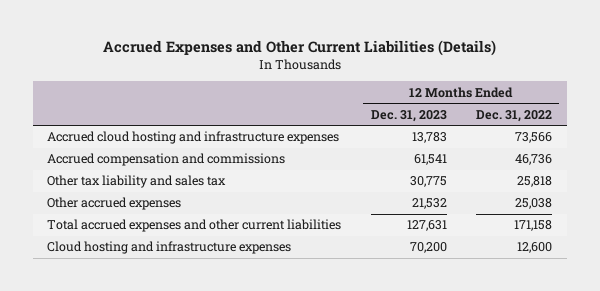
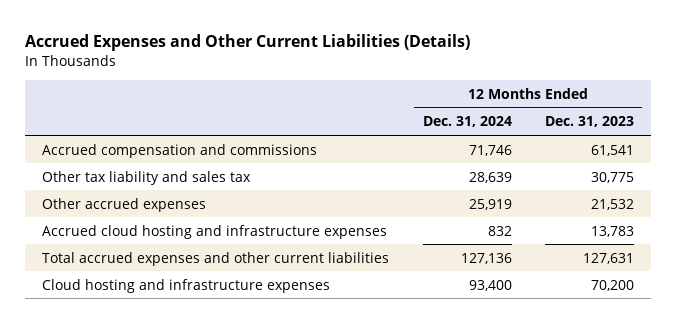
[476,109,553,122] Dec. 31, 2022 -> none
none -> [422,116,512,128] Dec. 31, 2024
[47,131,340,145] Accrued cloud hosting and infrastructure expenses -> [42,224,388,239] Accrued cloud hosting and infrastructure expenses

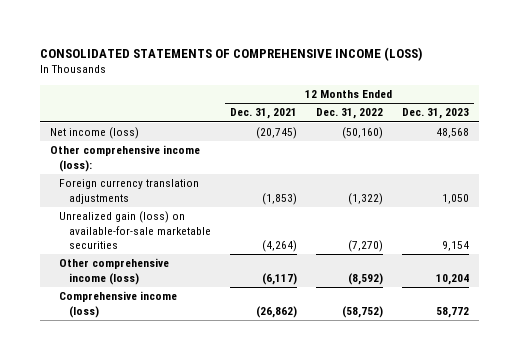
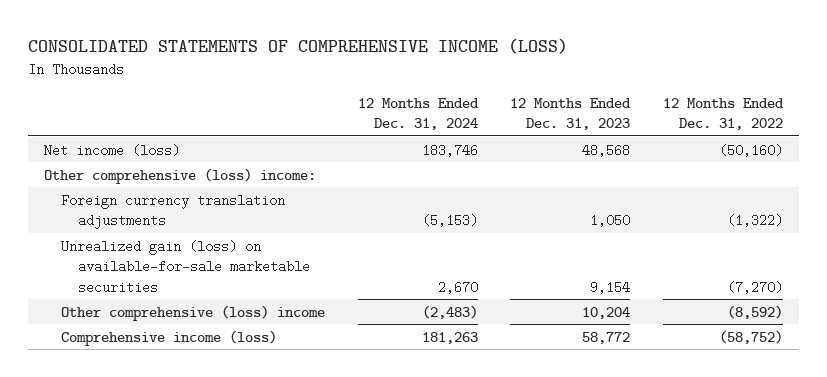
[229,108,297,120] Dec. 31, 2021 -> none
none -> [357,97,479,131] 12 Months Ended Dec. 31, 2024
[49,145,200,172] Other comprehensive income (loss): -> [43,167,316,184] Other comprehensive (loss) income:
[59,258,170,285] Other comprehensive income (loss) -> [61,304,326,321] Other comprehensive (loss) income

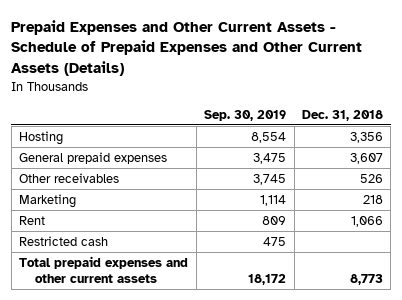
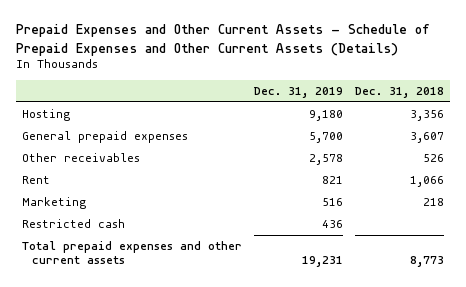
[204,109,287,121] Sep. 30, 2019 -> none
none -> [254,87,344,99] Dec. 31, 2019
[19,193,77,208] Marketing -> [22,196,87,209] Marketing

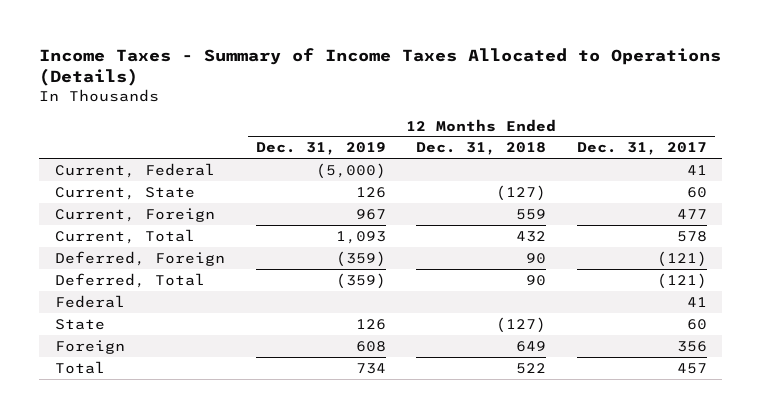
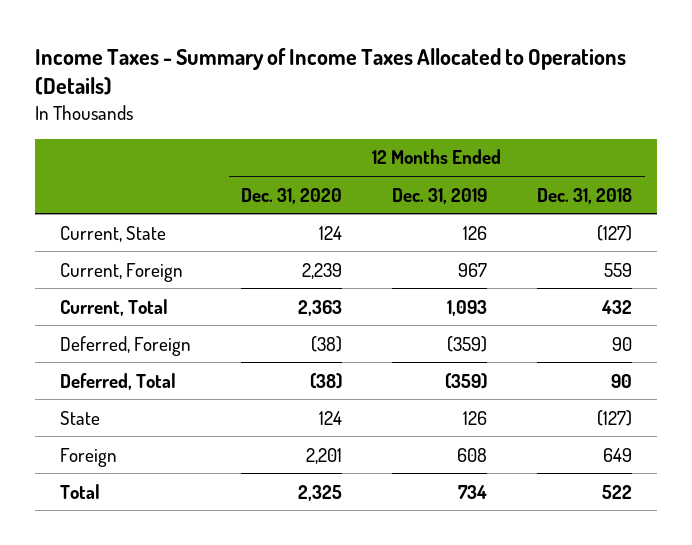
[577,142,708,156] Dec. 31, 2017 -> none
none -> [241,187,343,204] Dec. 31, 2020
[54,162,215,178] Current, Federal -> none
[54,294,125,308] Federal -> none

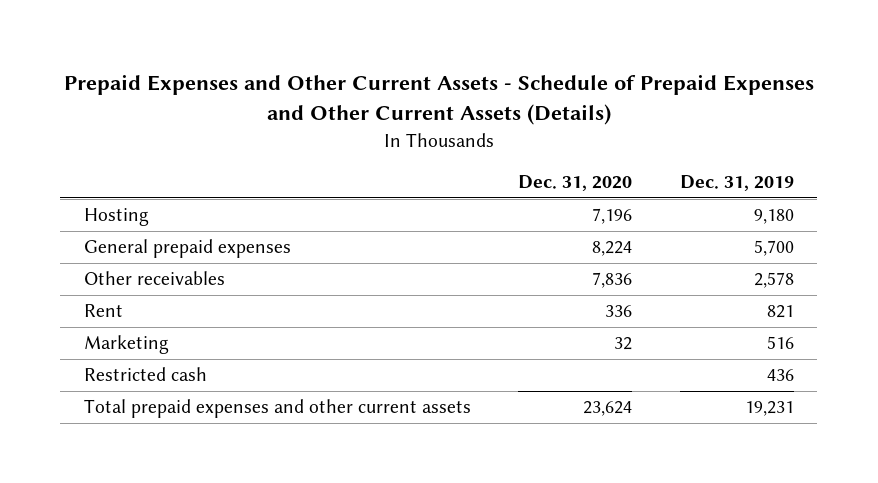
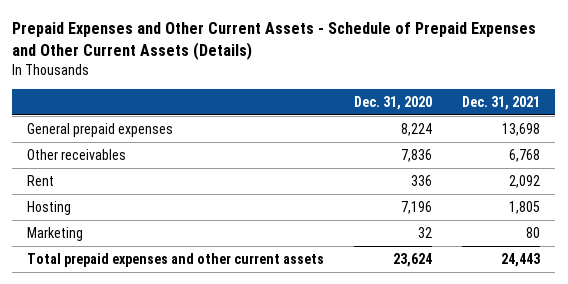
[679,175,794,192] Dec. 31, 2019 -> none
none -> [462,95,541,110] Dec. 31, 2021
[84,208,150,227] Hosting -> [27,200,72,215] Hosting
[84,367,208,382] Restricted cash -> none

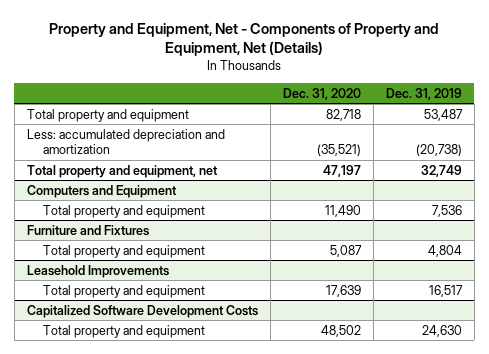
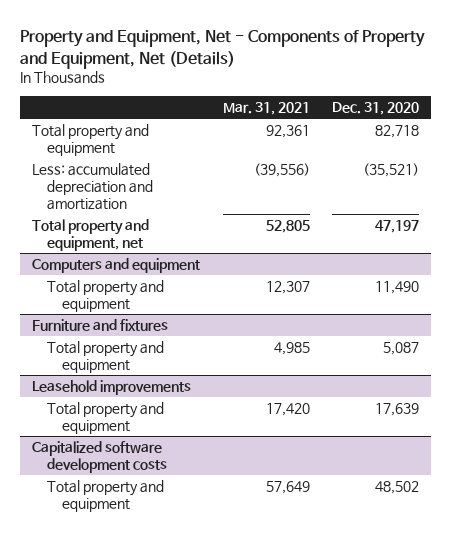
[385,87,462,100] Dec. 31, 2019 -> none
none -> [222,102,310,116] Mar. 31, 2021
[26,184,177,198] Computers and Equipment -> [31,258,200,274] Computers and equipment
[26,224,149,236] Furniture and Fixtures -> [31,319,168,332] Furniture and fixtures
[26,264,169,278] Leasehold Improvements -> [31,380,191,396] Leasehold improvements
[26,304,258,318] Capitalized Software Development Costs -> [31,441,167,473] Capitalized software development costs

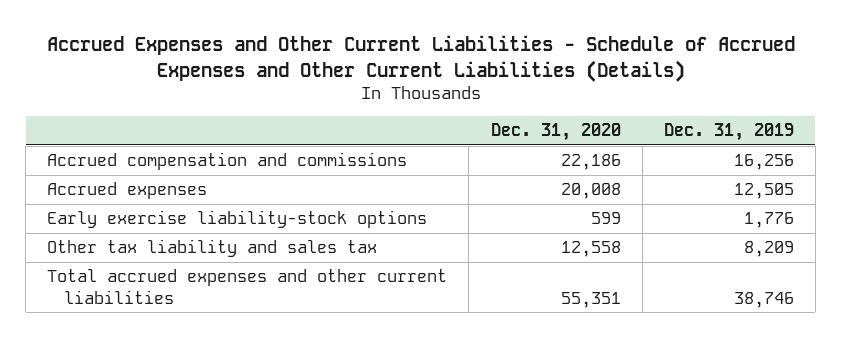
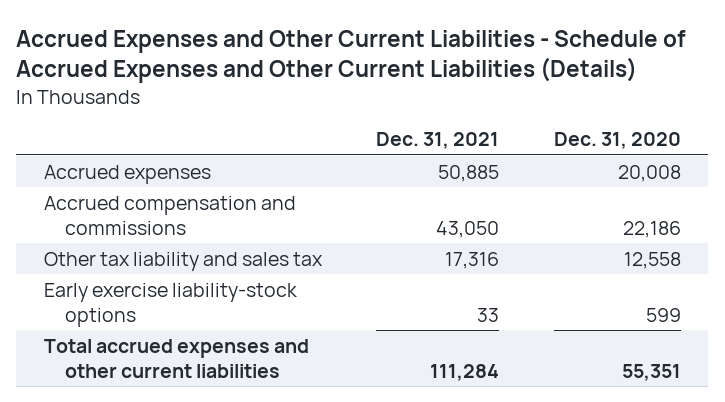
[663,122,794,141] Dec. 31, 2019 -> none
none -> [376,132,500,150] Dec. 31, 2021
[47,152,408,171] Accrued compensation and commissions -> [43,195,296,236] Accrued compensation and commissions
[47,210,428,229] Early exercise liability-stock options -> [43,282,298,328] Early exercise liability-stock options

